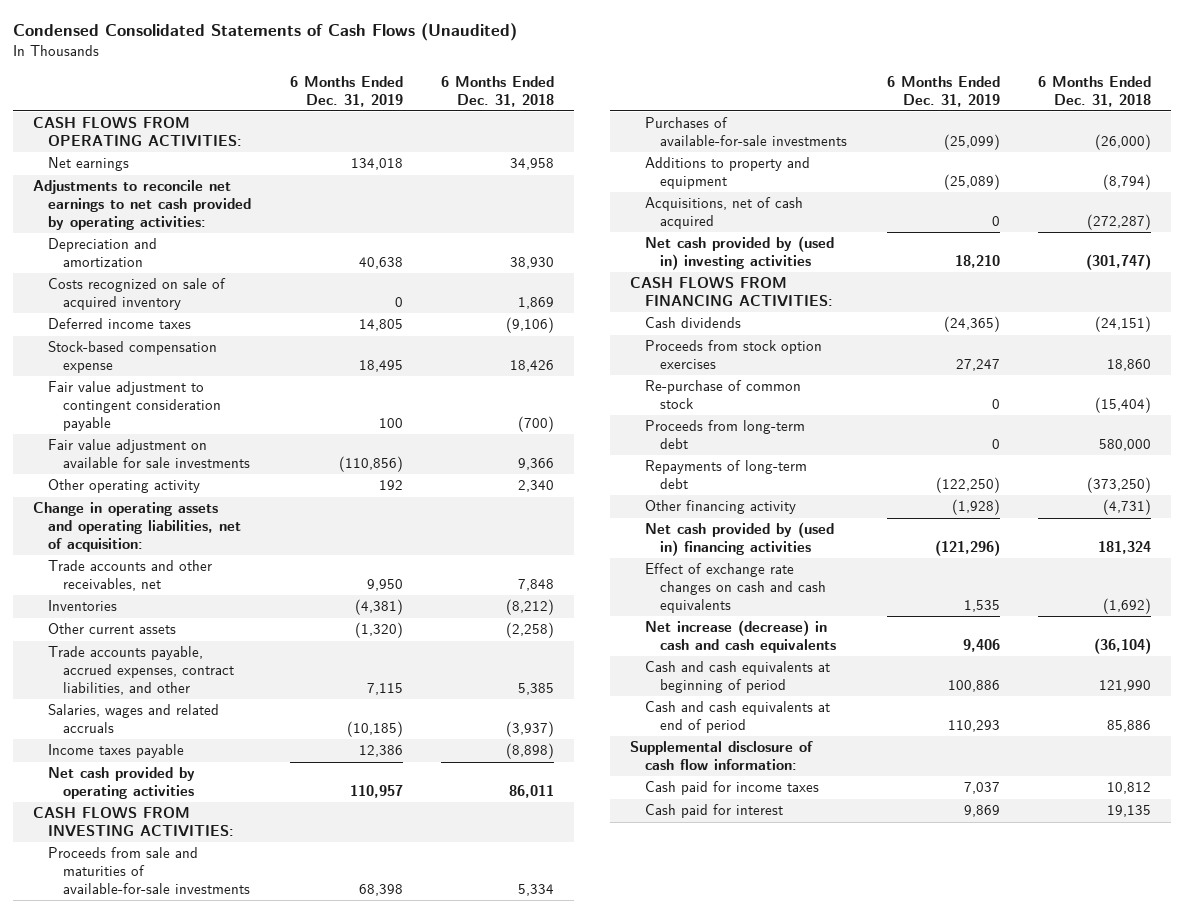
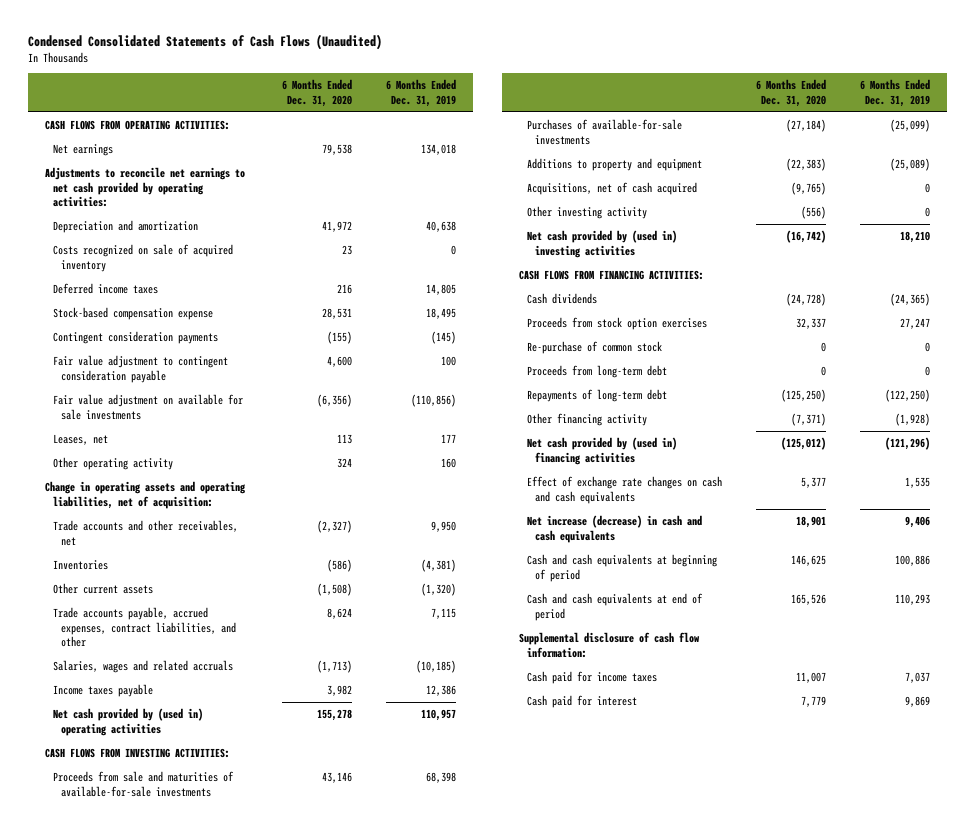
[441,76,555,107] 6 Months Ended Dec. 31, 2018 -> none
none -> [282,79,353,107] 6 Months Ended Dec. 31, 2020
none -> [53,331,219,345] Contingent consideration payments
none -> [53,434,109,446] Leases, net
[378,480,403,491] 192 -> [441,458,457,469] 160
[47,767,195,800] Net cash provided by operating activities -> [53,708,204,736] Net cash provided by (used in) operating activities
none -> [527,206,648,220] Other investing activity

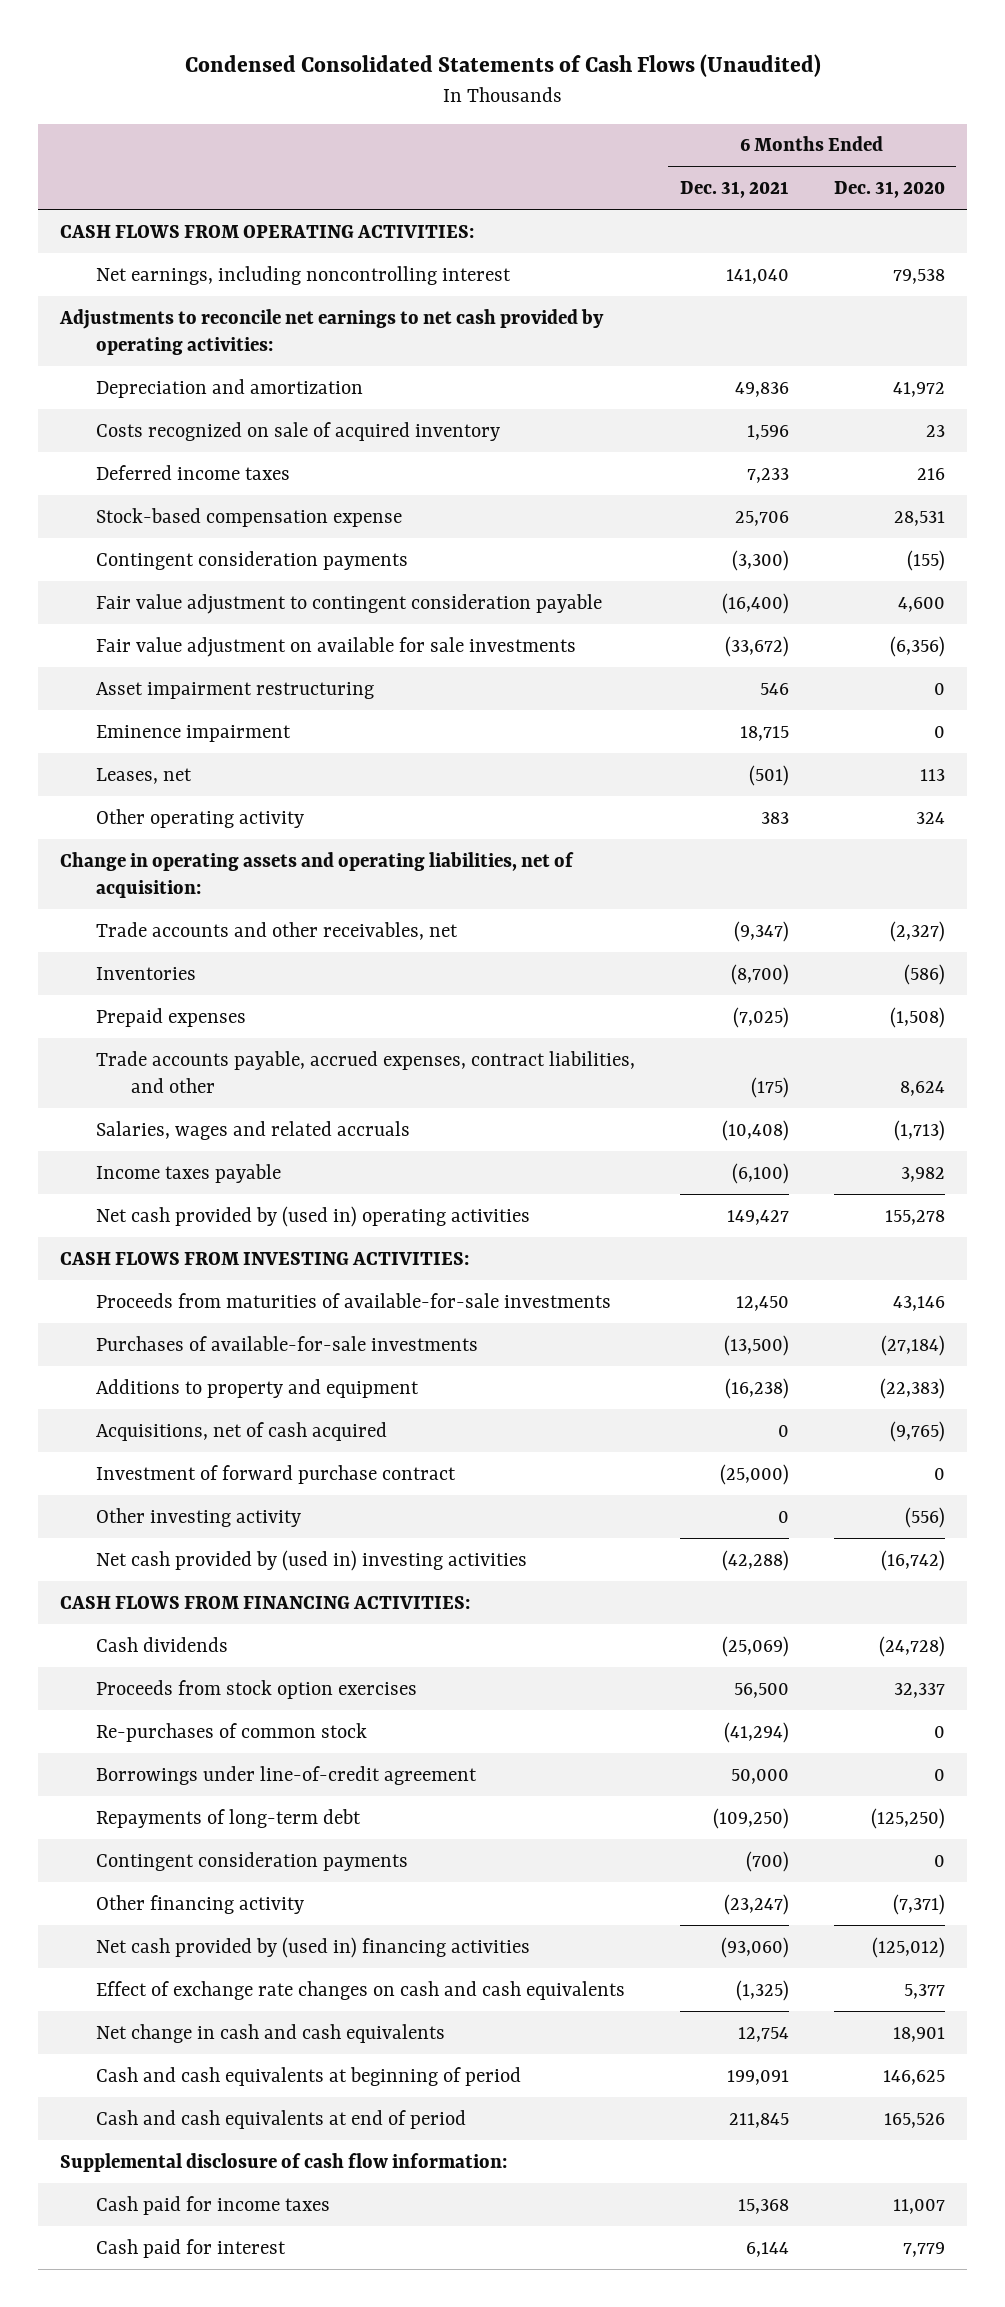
[386,79,457,107] 6 Months Ended Dec. 31, 2019 -> none
none -> [679,181,789,199] Dec. 31, 2021
[53,144,114,157] Net earnings -> [95,265,511,285] Net earnings, including noncontrolling interest
none -> [95,681,374,699] Asset impairment restructuring
none -> [95,724,291,742] Eminence impairment
[53,583,154,595] Other current assets -> [95,1007,246,1027] Prepaid expenses
[53,771,235,797] Proceeds from sale and maturities of available-for-sale investments -> [95,1292,611,1308] Proceeds from maturities of available-for-sale investments
none -> [95,1464,456,1484] Investment of forward purchase contract
[527,365,668,379] Proceeds from long-term debt -> none
[527,341,663,355] Re-purchase of common stock -> [95,1722,367,1742] Re-purchases of common stock
none -> [95,1765,477,1785] Borrowings under line-of-credit agreement
none -> [95,1851,408,1871] Contingent consideration payments
[527,515,703,543] Net increase (decrease) in cash and cash equivalents -> [95,2023,445,2043] Net change in cash and cash equivalents

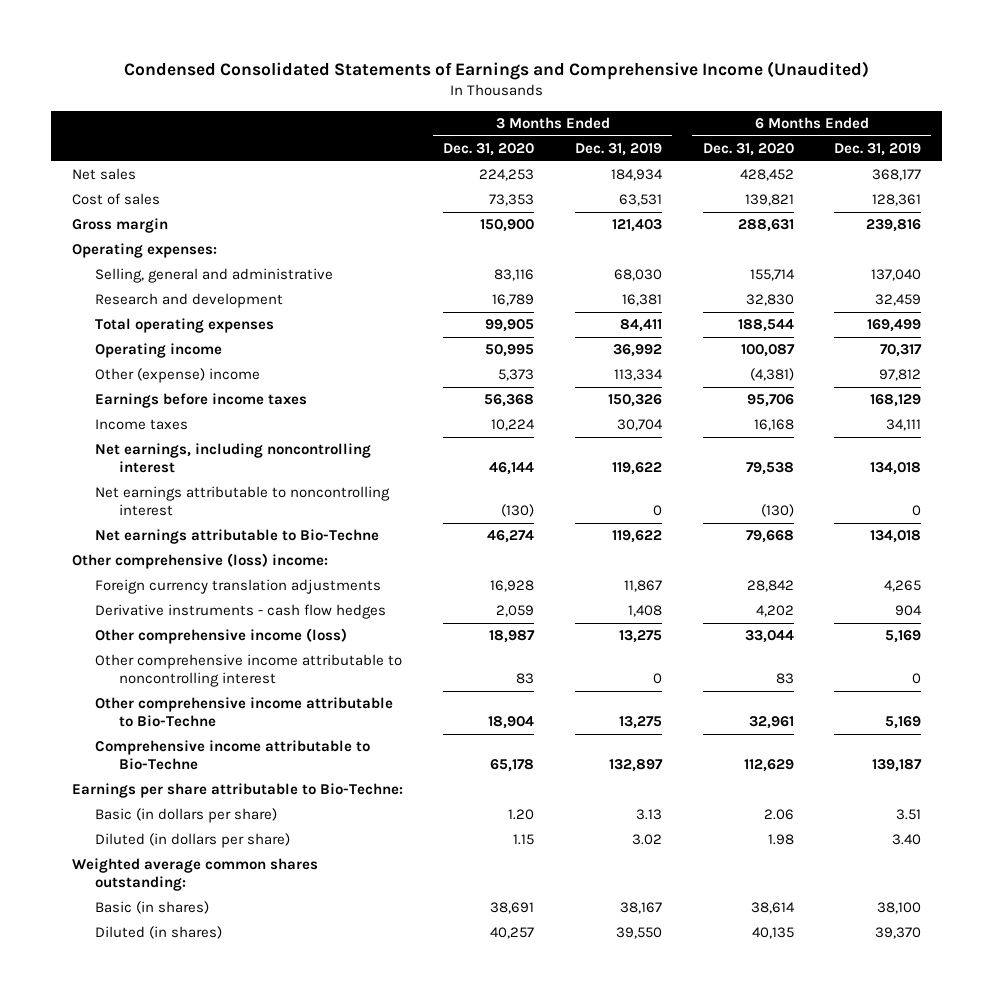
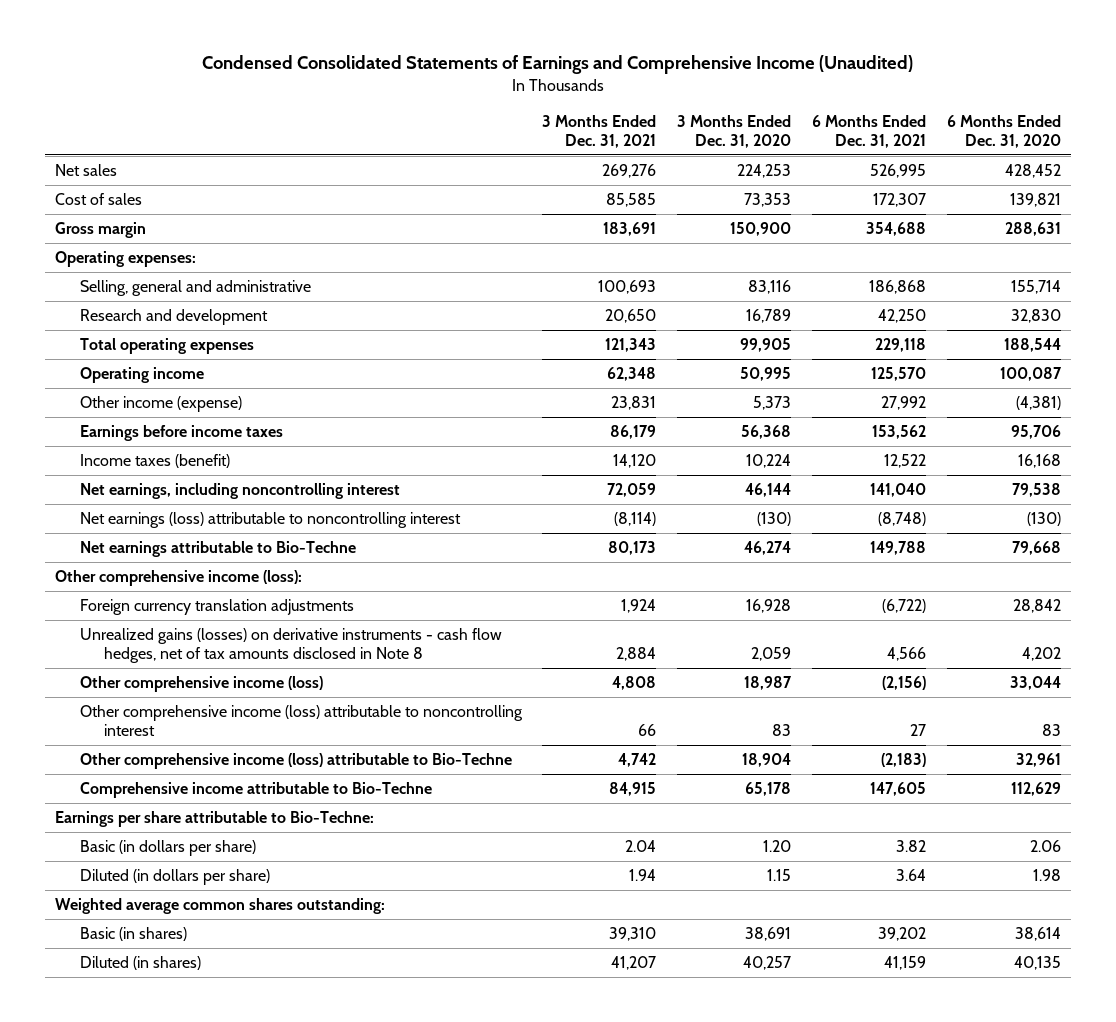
[575,143,663,157] Dec. 31, 2019 -> none
[834,143,922,157] Dec. 31, 2019 -> none
none -> [542,115,657,149] 3 Months Ended Dec. 31, 2021
none -> [812,115,927,149] 6 Months Ended Dec. 31, 2021
[95,368,261,384] Other (expense) income -> [79,395,242,412] Other income (expense)
[95,419,189,431] Income taxes -> [79,453,230,468] Income taxes (benefit)
[95,486,391,517] Net earnings attributable to noncontrolling interest -> [79,511,461,528] Net earnings (loss) attributable to noncontrolling interest
[71,553,328,570] Other comprehensive (loss) income: -> [54,569,302,586] Other comprehensive income (loss):
[95,604,387,620] Derivative instruments - cash flow hedges -> [79,627,502,663] Unrealized gains (losses) on derivative instruments - cash flow hedges, net of tax amounts disclosed in Note 8
[95,654,403,688] Other comprehensive income attributable to noncontrolling interest -> [79,704,523,736] Other comprehensive income (loss) attributable to noncontrolling interest
[95,697,394,728] Other comprehensive income attributable to Bio-Techne -> [79,752,512,769] Other comprehensive income (loss) attributable to Bio-Techne

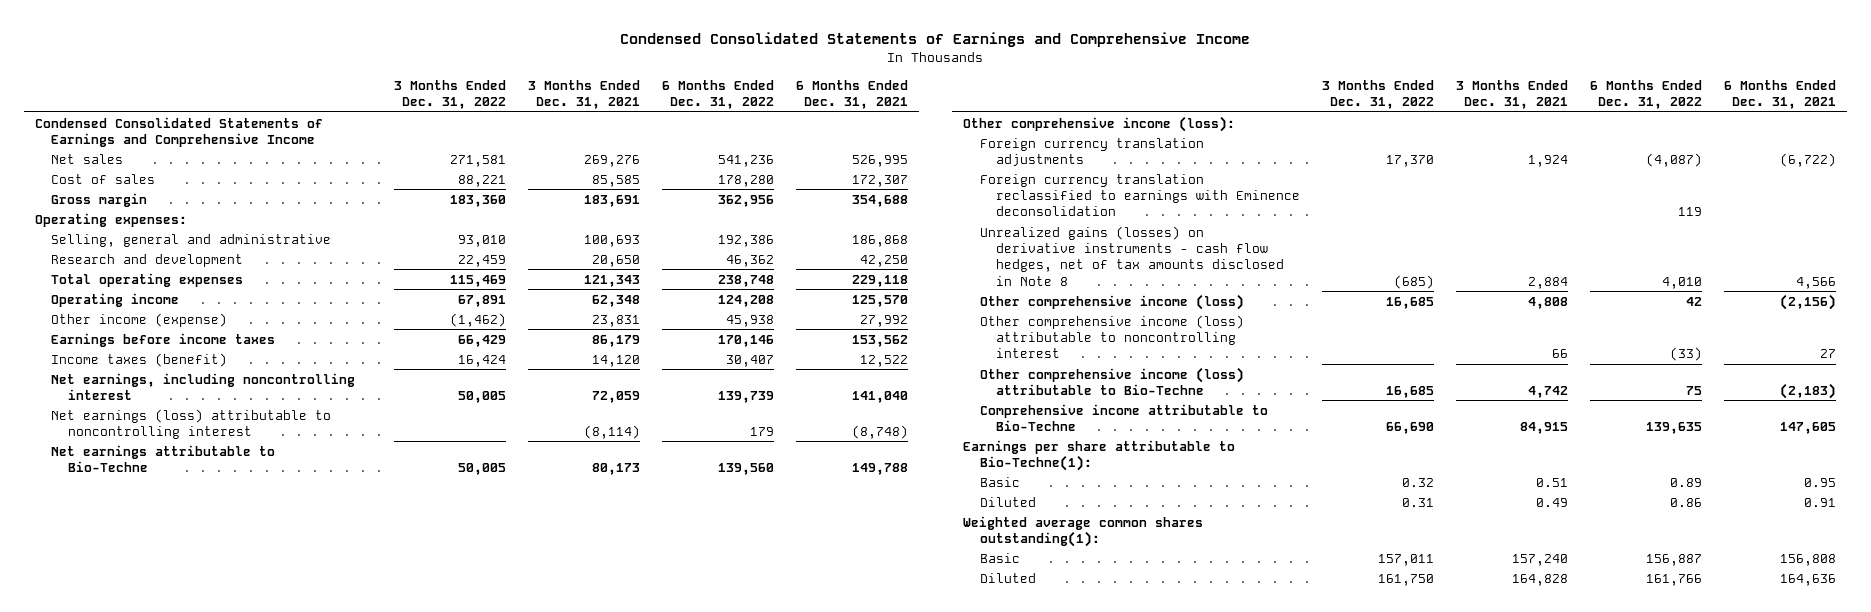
[201,55,913,75] Condensed Consolidated Statements of Earnings and Comprehensive Income (Unaudited) -> [620,32,1251,48] Condensed Consolidated Statements of Earnings and Comprehensive Income
[677,115,792,149] 3 Months Ended Dec. 31, 2020 -> none
[947,115,1062,149] 6 Months Ended Dec. 31, 2020 -> none
none -> [394,79,507,110] 3 Months Ended Dec. 31, 2022
none -> [662,79,775,110] 6 Months Ended Dec. 31, 2022
none -> [34,116,323,147] Condensed Consolidated Statements of Earnings and Comprehensive Income
none -> [979,173,1301,217] Foreign currency translation reclassified to earnings with Eminence deconsolidation
[54,810,374,827] Earnings per share attributable to Bio-Techne: -> [962,439,1235,471] Earnings per share attributable to Bio-Techne(1):
[79,839,256,856] Basic (in dollars per share) -> [979,476,1020,487] Basic
[625,839,657,852] 2.04 -> [1536,477,1569,487] 0.51
[896,839,927,852] 3.82 -> [1804,477,1837,487] 0.95
[79,868,270,885] Diluted (in dollars per share) -> [979,496,1036,507] Diluted
[629,868,657,881] 1.94 -> [1536,497,1569,507] 0.49
[896,868,927,881] 3.64 -> [1804,497,1837,507] 0.91
[54,897,385,914] Weighted average common shares outstanding: -> [962,515,1203,547] Weighted average common shares outstanding(1):
[79,926,187,941] Basic (in shares) -> [979,552,1020,563] Basic
[609,926,657,941] 39,310 -> [1512,553,1569,566] 157,240
[878,926,927,941] 39,202 -> [1780,553,1837,566] 156,808
[79,955,201,970] Diluted (in shares) -> [979,572,1036,583] Diluted
[611,955,657,970] 41,207 -> [1512,573,1569,586] 164,828
[884,955,927,970] 41,159 -> [1780,573,1837,586] 164,636

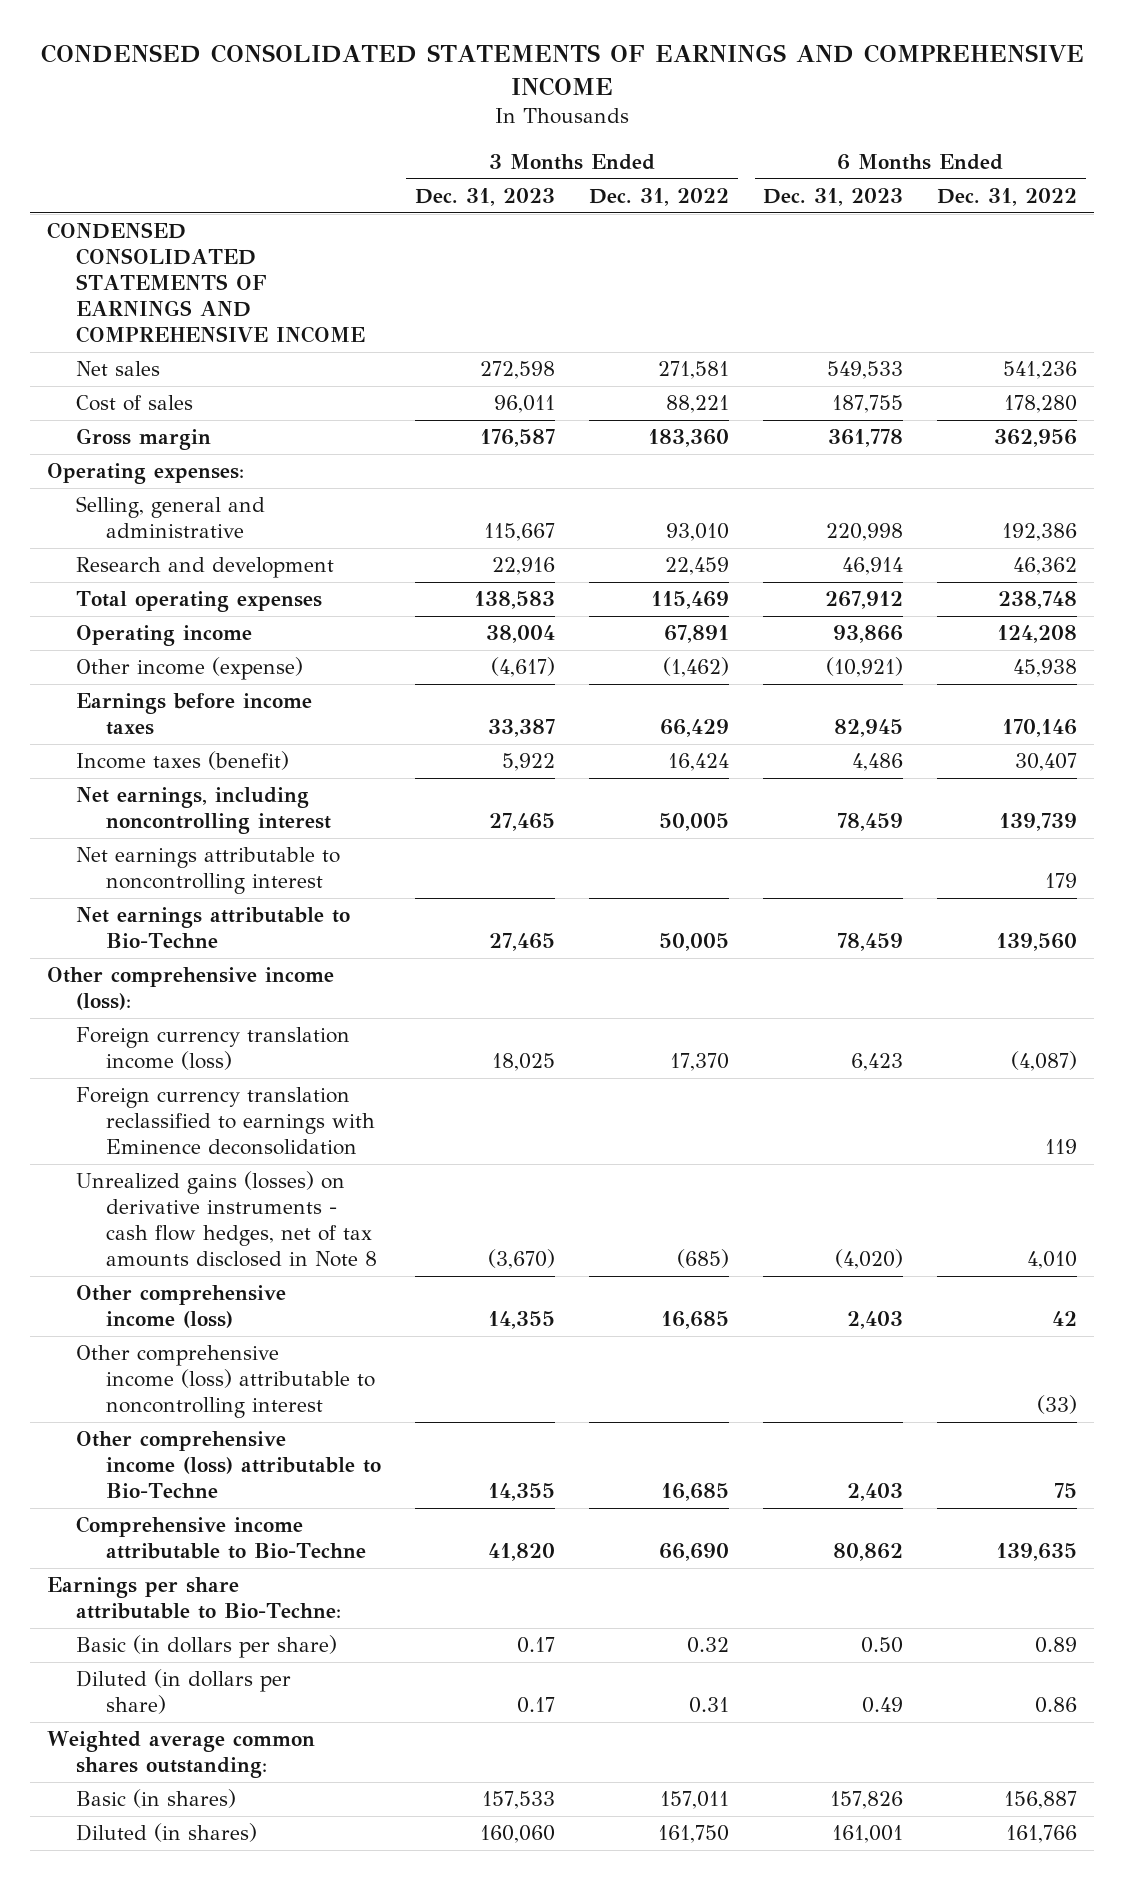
[620,32,1251,48] Condensed Consolidated Statements of Earnings and Comprehensive Income -> [41,44,1085,97] CONDENSED CONSOLIDATED STATEMENTS OF EARNINGS AND COMPREHENSIVE INCOME
[528,79,641,110] 3 Months Ended Dec. 31, 2021 -> none
[795,79,908,110] 6 Months Ended Dec. 31, 2021 -> none
none -> [414,187,555,206] Dec. 31, 2023
none -> [763,187,904,206] Dec. 31, 2023
[34,116,323,147] Condensed Consolidated Statements of Earnings and Comprehensive Income -> [46,222,366,344] CONDENSED CONSOLIDATED STATEMENTS OF EARNINGS AND COMPREHENSIVE INCOME
[51,408,332,439] Net earnings (loss) attributable to noncontrolling interest -> [76,847,341,895] Net earnings attributable to noncontrolling interest
[979,137,1204,166] Foreign currency translation adjustments -> [76,1027,351,1071] Foreign currency translation income (loss)
[962,439,1235,471] Earnings per share attributable to Bio-Techne(1): -> [46,1577,342,1620] Earnings per share attributable to Bio-Techne:
[979,476,1020,487] Basic -> [76,1635,338,1659] Basic (in dollars per share)
[979,496,1036,507] Diluted -> [76,1669,292,1715] Diluted (in dollars per share)
[962,515,1203,547] Weighted average common shares outstanding(1): -> [46,1731,315,1779] Weighted average common shares outstanding:
[979,552,1020,563] Basic -> [76,1789,237,1809] Basic (in shares)
[979,572,1036,583] Diluted -> [76,1823,258,1843] Diluted (in shares)

